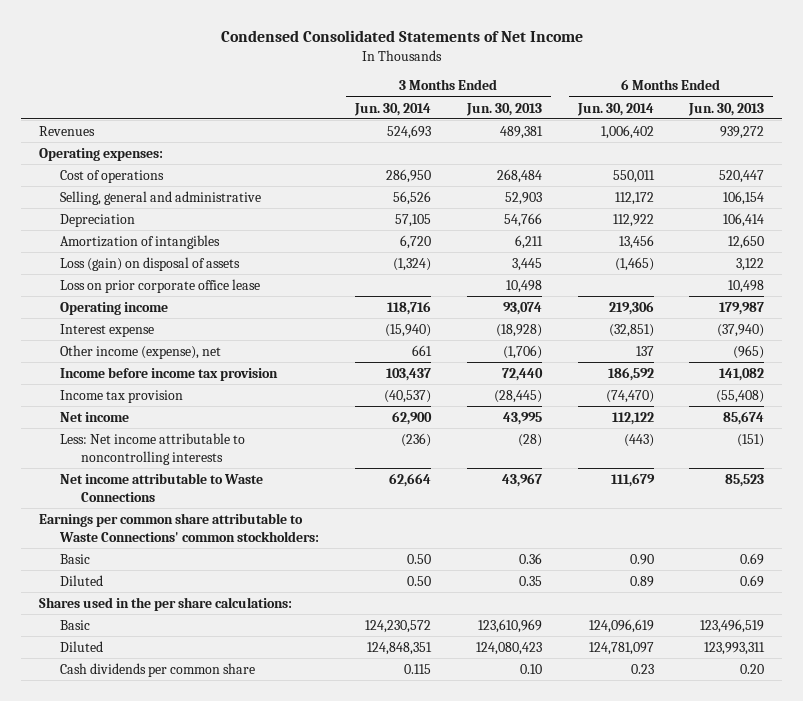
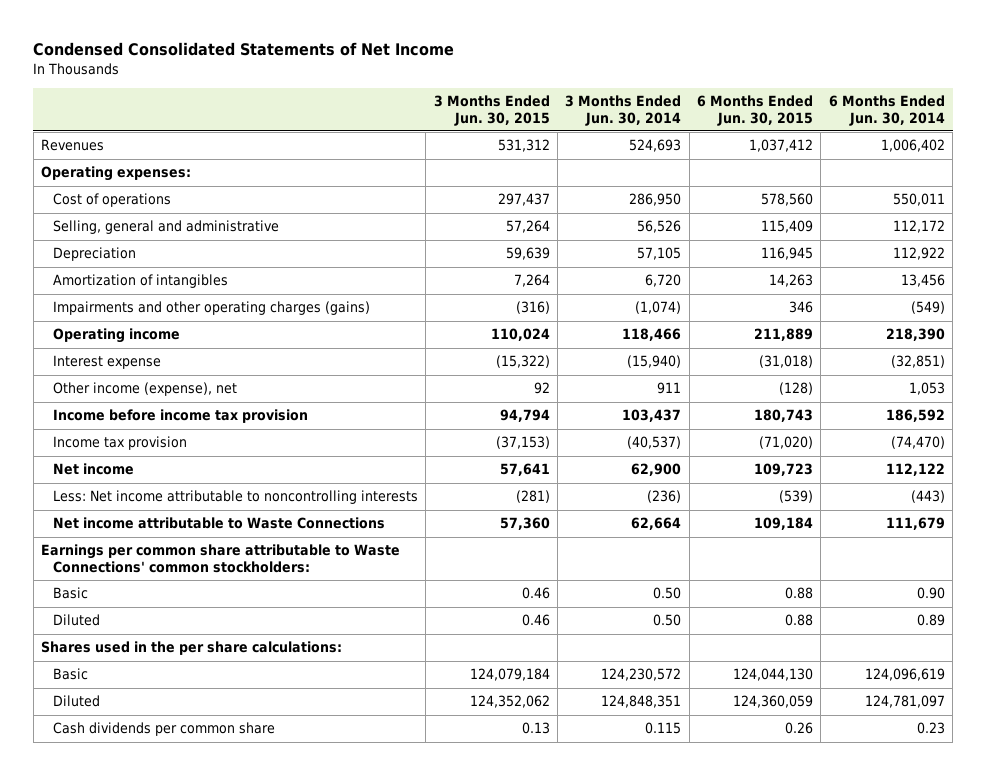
[465,102,542,116] Jun. 30, 2013 -> none
[688,102,765,116] Jun. 30, 2013 -> none
none -> [433,95,550,126] 3 Months Ended Jun. 30, 2015
none -> [697,95,814,126] 6 Months Ended Jun. 30, 2015
[60,256,241,271] Loss (gain) on disposal of assets -> none
[60,278,261,293] Loss on prior corporate office lease -> none
none -> [52,301,370,316] Impairments and other operating charges (gains)
[386,300,431,315] 118,716 -> [622,328,682,342] 118,466
[608,300,654,315] 219,306 -> [885,328,945,342] 218,390
[411,344,432,356] 661 -> [657,382,682,395] 911
[635,345,654,356] 137 -> [908,382,945,396] 1,053

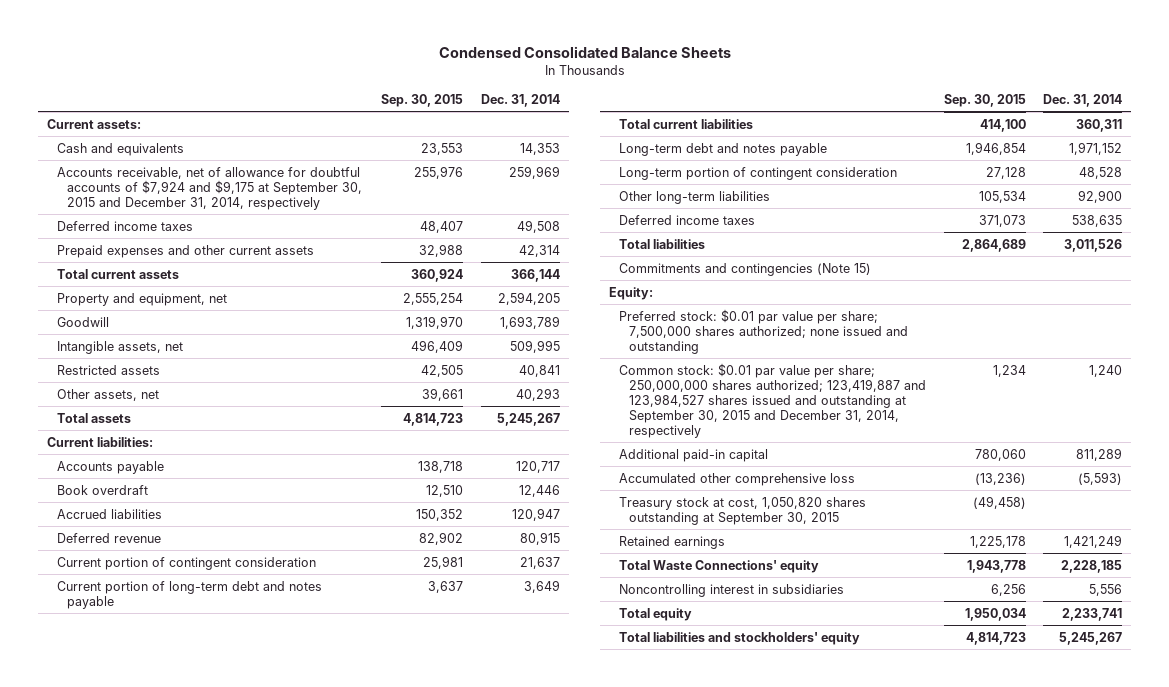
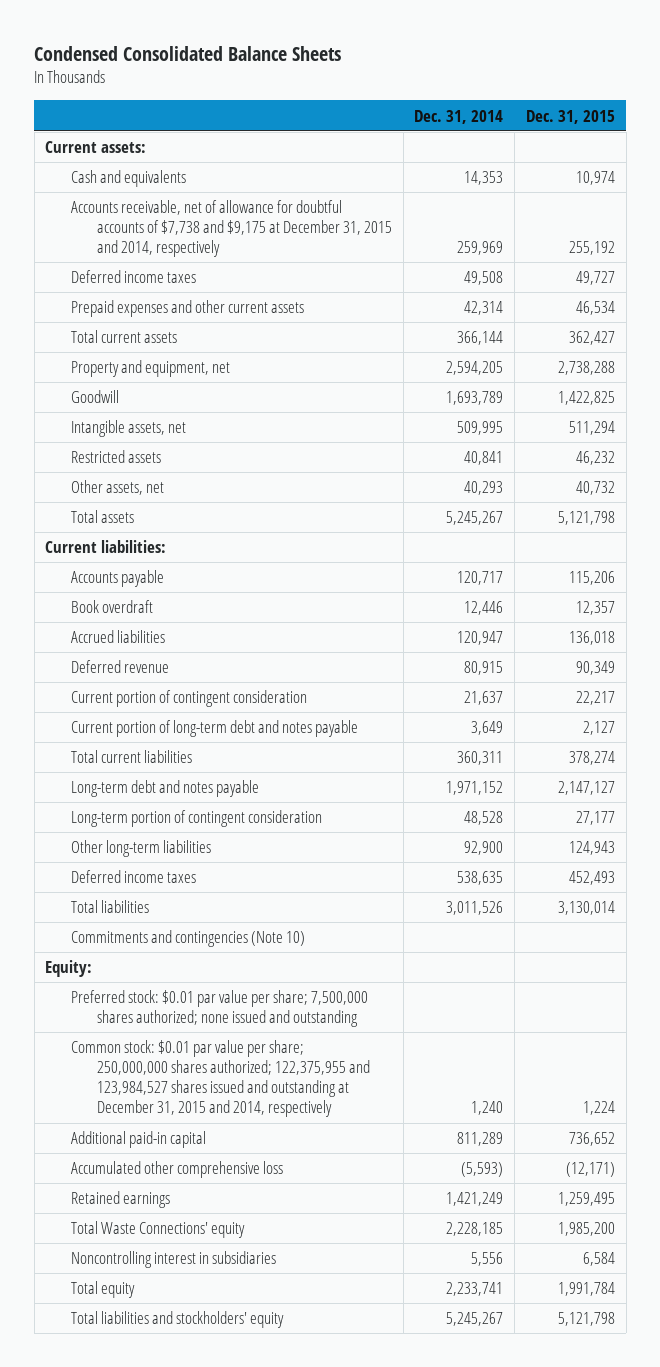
[381,94,464,108] Sep. 30, 2015 -> none
none -> [525,109,615,124] Dec. 31, 2015
[56,166,362,210] Accounts receivable, net of allowance for doubtful accounts of $7,924 and $9,175 at September 30, 2015 and December 31, 2014, respectively -> [71,200,392,258] Accounts receivable, net of allowance for doubtful accounts of $7,738 and $9,175 at December 31, 2015 and 2014, respectively
[619,262,872,276] Commitments and contingencies (Note 15) -> [71,930,306,948] Commitments and contingencies (Note 10)
[619,362,927,438] Common stock: $0.01 par value per share; 250,000,000 shares authorized; 123,419,887 and 123,984,527 shares issued and outstanding at September 30, 2015 and December 31, 2014, respectively -> [71,1040,370,1118] Common stock: $0.01 par value per share; 250,000,000 shares authorized; 122,375,955 and 123,984,527 shares issued and outstanding at December 31, 2015 and 2014, respectively
[619,496,867,525] Treasury stock at cost, 1,050,820 shares outstanding at September 30, 2015 -> none

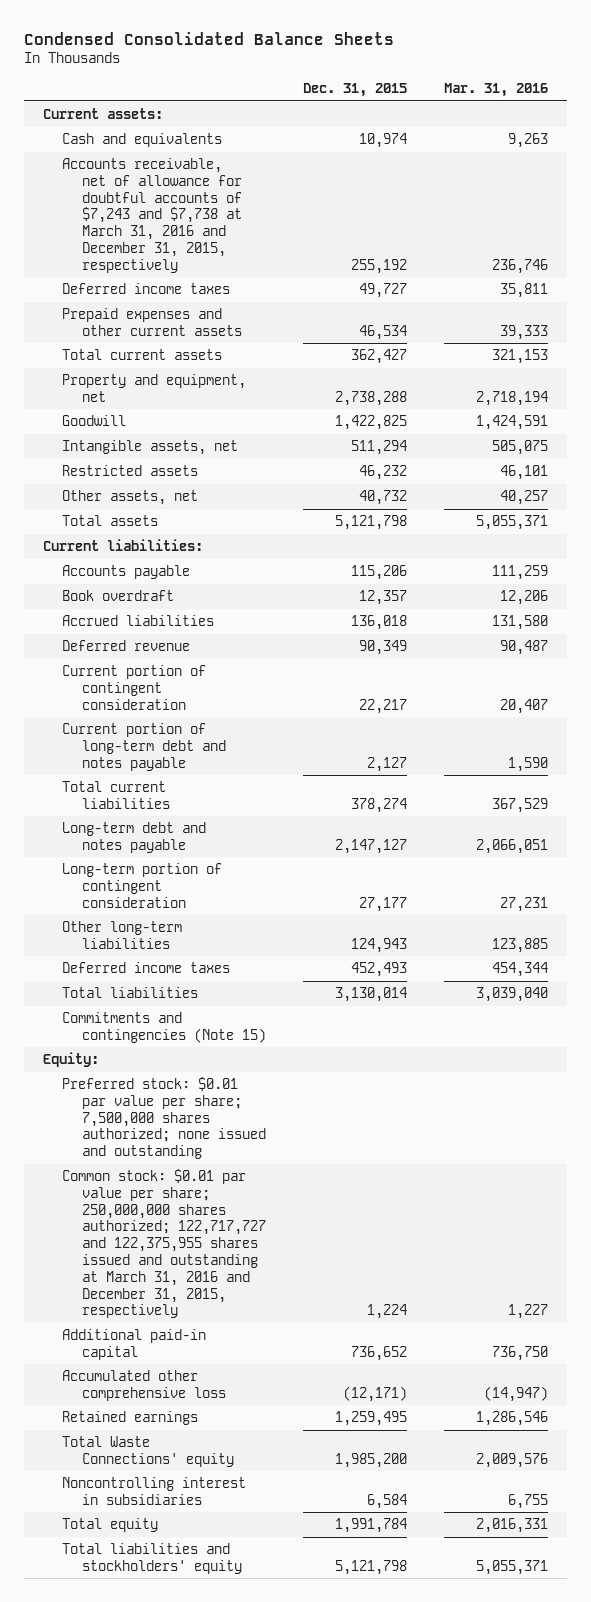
[414,109,504,124] Dec. 31, 2014 -> none
none -> [444,83,549,98] Mar. 31, 2016
[71,200,392,258] Accounts receivable, net of allowance for doubtful accounts of $7,738 and $9,175 at December 31, 2015 and 2014, respectively -> [62,157,242,273] Accounts receivable, net of allowance for doubtful accounts of $7,243 and $7,738 at March 31, 2016 and December 31, 2015, respectively
[71,930,306,948] Commitments and contingencies (Note 10) -> [62,1011,266,1043] Commitments and contingencies (Note 15)
[71,1040,370,1118] Common stock: $0.01 par value per share; 250,000,000 shares authorized; 122,375,955 and 123,984,527 shares issued and outstanding at December 31, 2015 and 2014, respectively -> [62,1168,266,1319] Common stock: $0.01 par value per share; 250,000,000 shares authorized; 122,717,727 and 122,375,955 shares issued and outstanding at March 31, 2016 and December 31, 2015, respectively

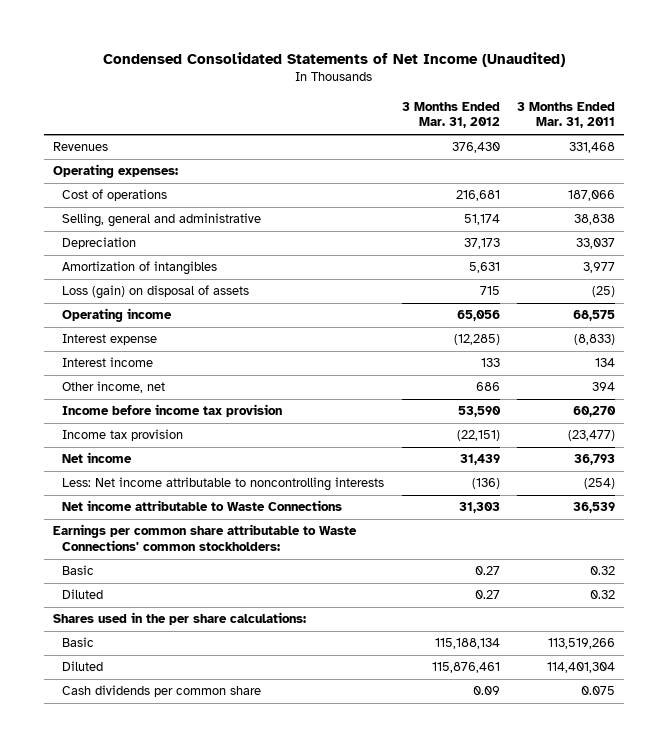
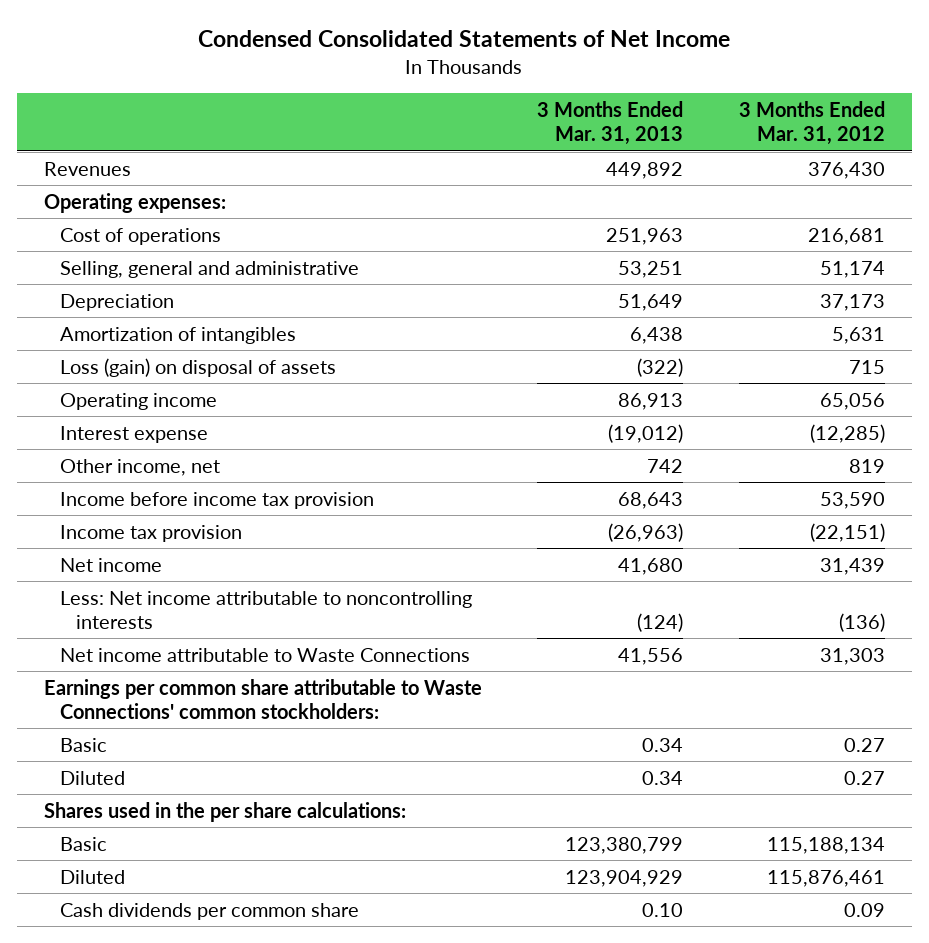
[103,52,566,68] Condensed Consolidated Statements of Net Income (Unaudited) -> [198,30,731,48] Condensed Consolidated Statements of Net Income
[517,101,616,129] 3 Months Ended Mar. 31, 2011 -> none
none -> [537,101,684,146] 3 Months Ended Mar. 31, 2013
[62,357,154,368] Interest income -> none
[475,382,500,392] 686 -> [848,458,885,473] 819

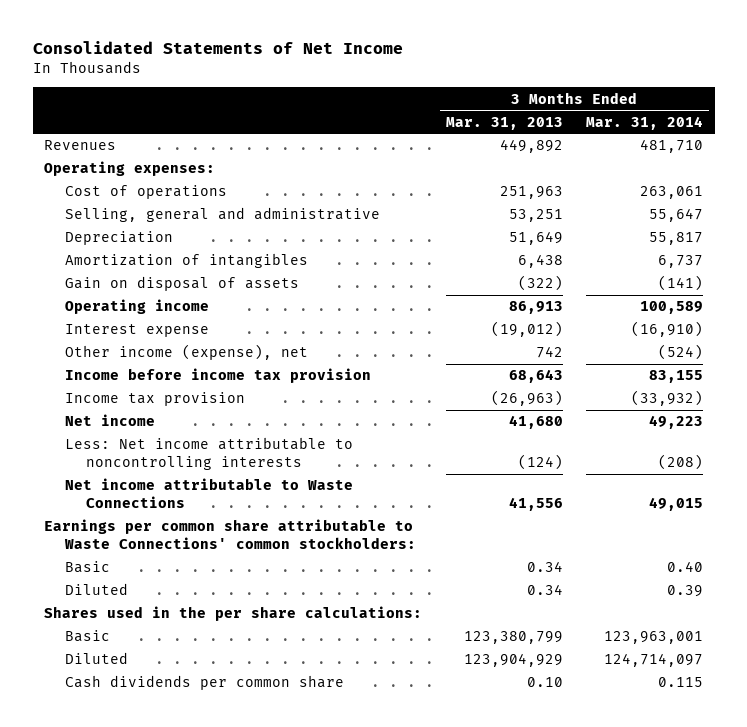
[198,30,731,48] Condensed Consolidated Statements of Net Income -> [32,41,403,55] Consolidated Statements of Net Income
[738,101,885,146] 3 Months Ended Mar. 31, 2012 -> none
none -> [586,115,704,130] Mar. 31, 2014
[60,357,337,377] Loss (gain) on disposal of assets -> [65,276,300,292] Gain on disposal of assets
[60,458,221,476] Other income, net -> [65,344,309,361] Other income (expense), net

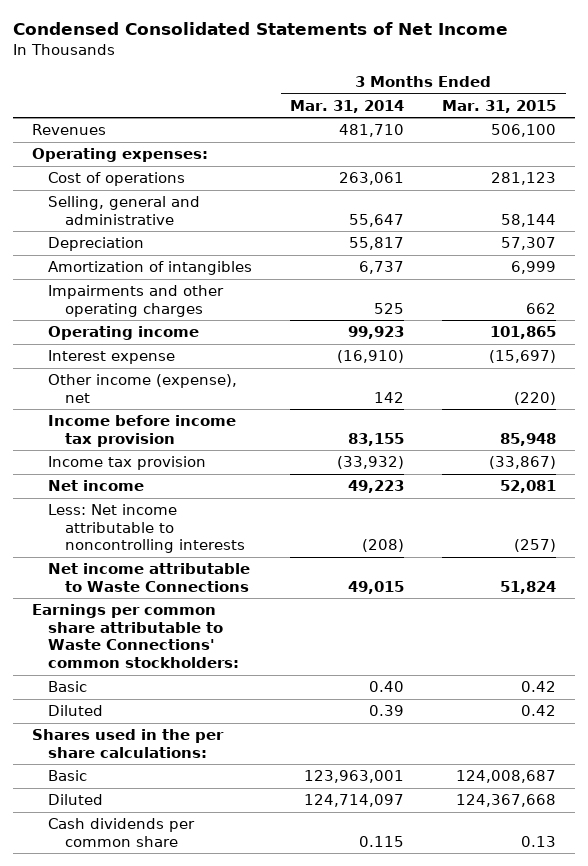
[32,41,403,55] Consolidated Statements of Net Income -> [12,22,508,36] Condensed Consolidated Statements of Net Income
[445,116,563,130] Mar. 31, 2013 -> none
none -> [442,99,557,113] Mar. 31, 2015
[65,276,300,292] Gain on disposal of assets -> none
none -> [48,285,225,317] Impairments and other operating charges
[640,301,704,315] 100,589 -> [348,326,405,340] 99,923
[658,344,704,361] (524) -> [374,391,405,403] 142

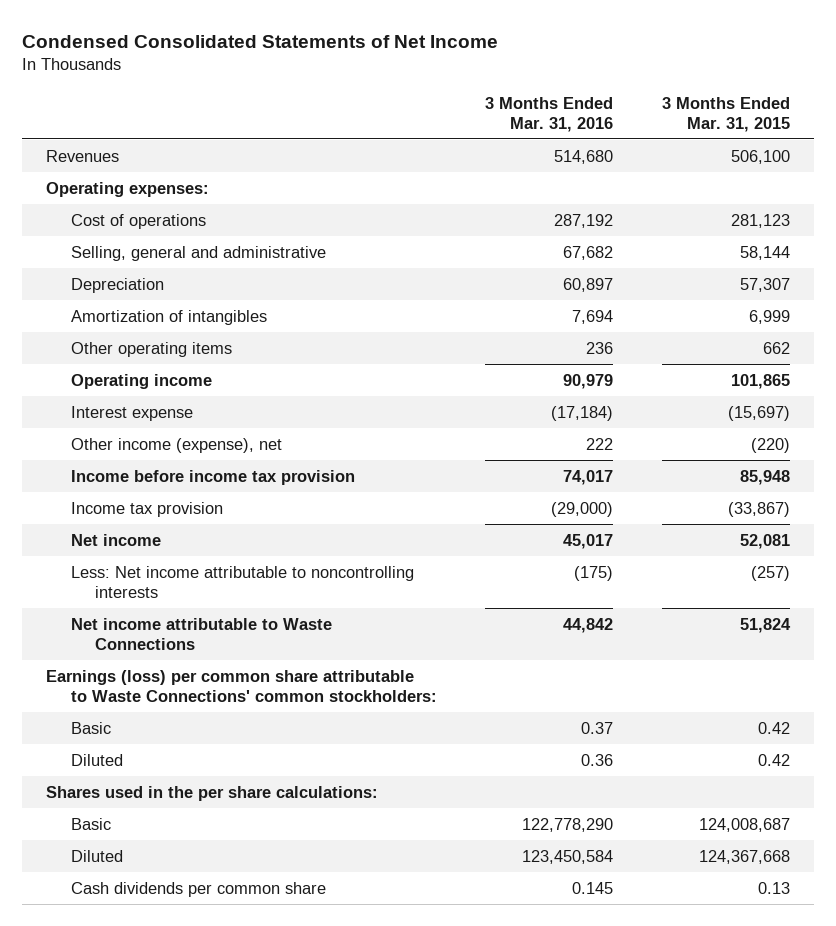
[290,99,405,113] Mar. 31, 2014 -> none
none -> [485,96,614,132] 3 Months Ended Mar. 31, 2016
[48,285,225,317] Impairments and other operating charges -> [70,341,232,357] Other operating items
[31,604,240,668] Earnings per common share attributable to Waste Connections' common stockholders: -> [46,669,437,702] Earnings (loss) per common share attributable to Waste Connections' common stockholders:

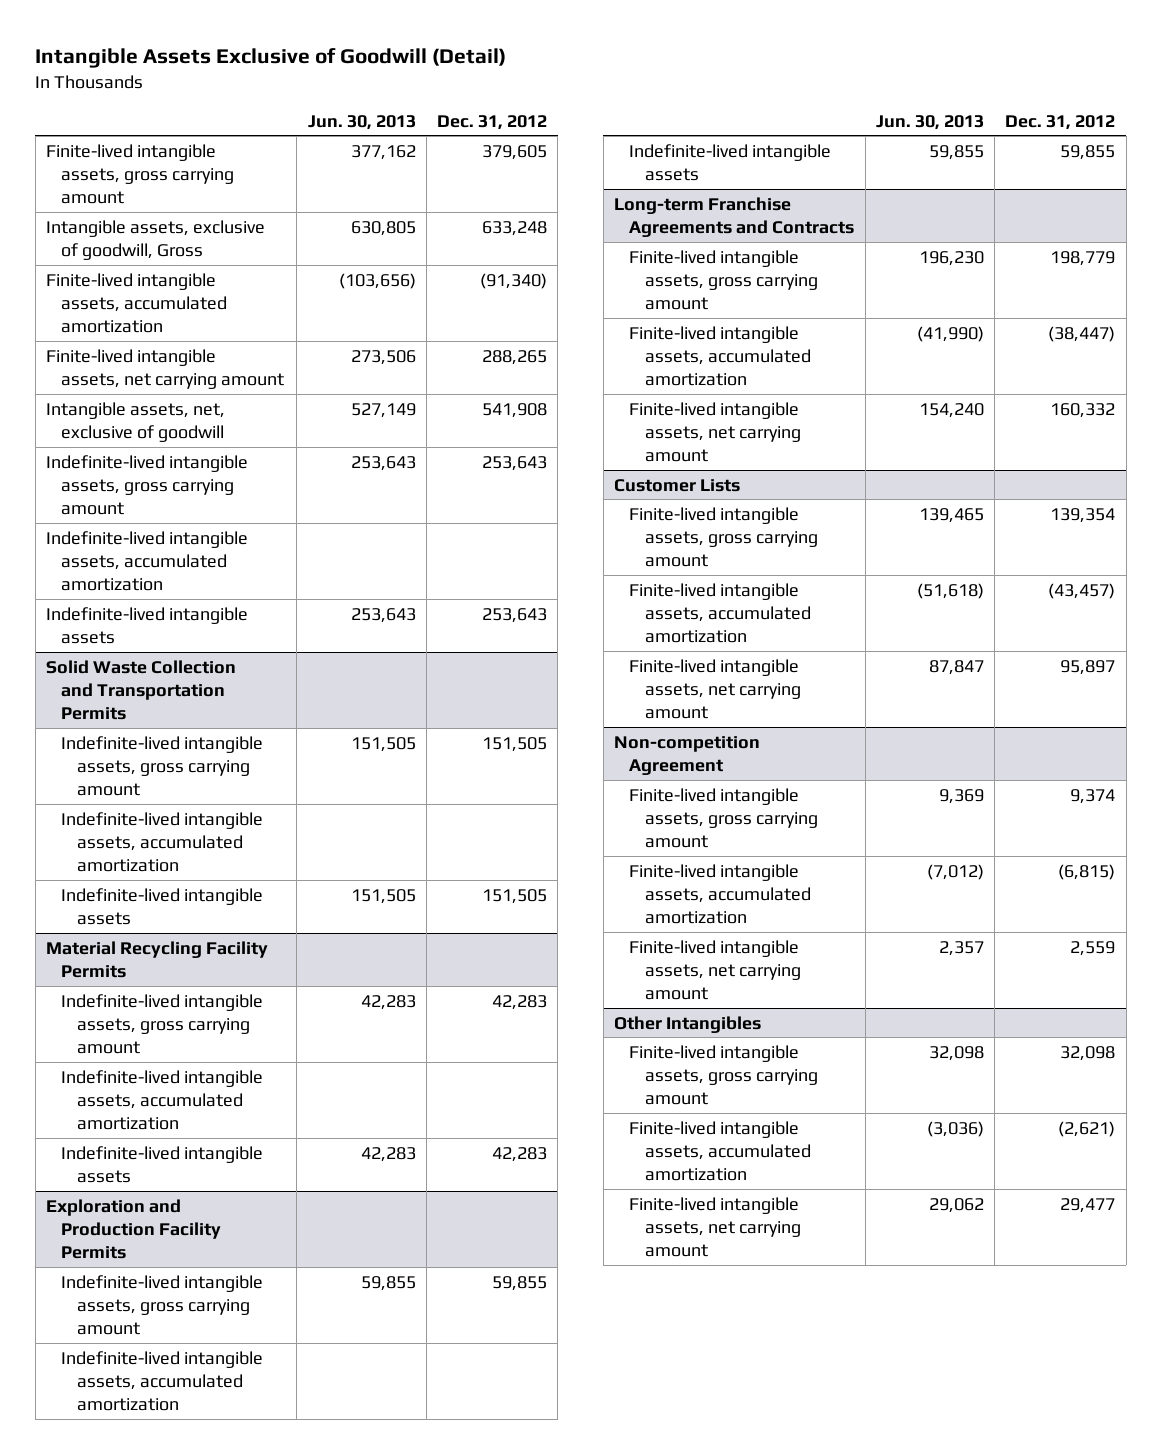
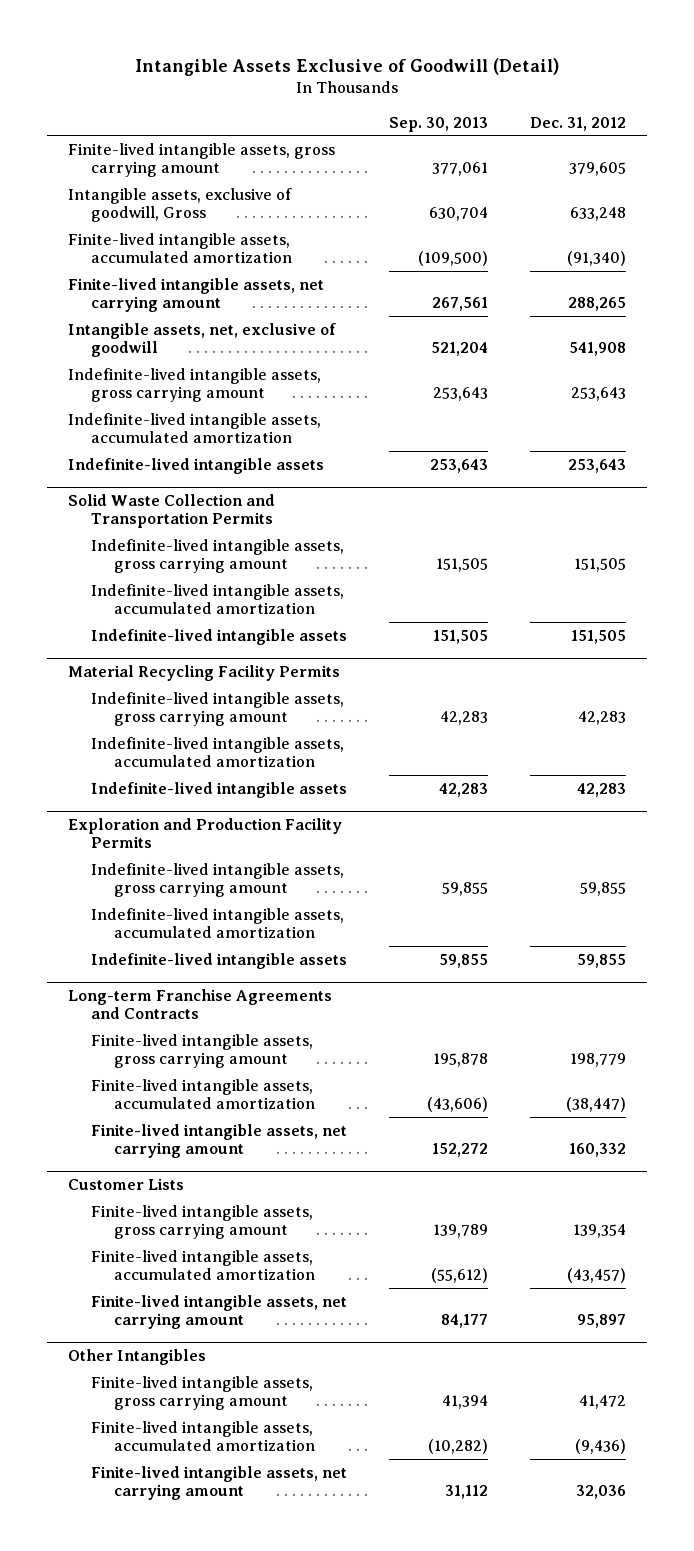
[307,114,416,130] Jun. 30, 2013 -> none
none -> [388,116,488,132] Sep. 30, 2013
[613,735,760,775] Non-competition Agreement -> none
[629,787,818,849] Finite-lived intangible assets, gross carrying amount -> none
[629,863,811,925] Finite-lived intangible assets, accumulated amortization -> none
[629,939,801,1001] Finite-lived intangible assets, net carrying amount -> none
[1060,1045,1116,1061] 32,098 -> [578,1395,626,1410] 41,472
[1058,1120,1116,1137] (2,621) -> [574,1439,626,1455] (9,436)
[1060,1197,1116,1213] 29,477 -> [575,1485,626,1500] 32,036

